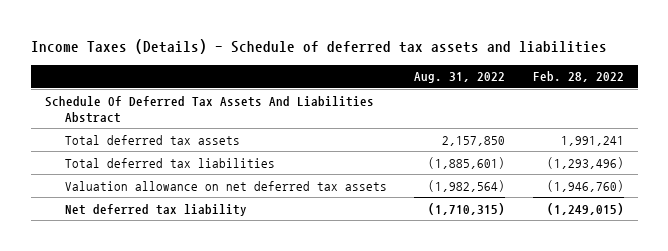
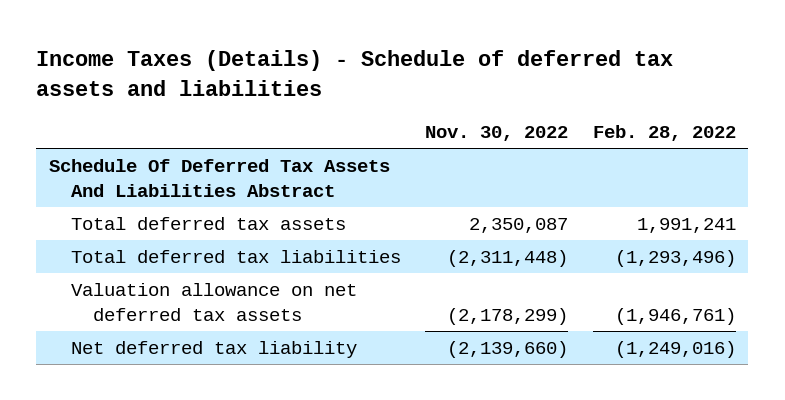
[414,72,506,84] Aug. 31, 2022 -> none
none -> [425,126,569,142] Nov. 30, 2022
[546,179,624,192] (1,946,760) -> [615,307,737,325] (1,946,761)
[546,202,624,215] (1,249,015) -> [615,341,737,359] (1,249,016)

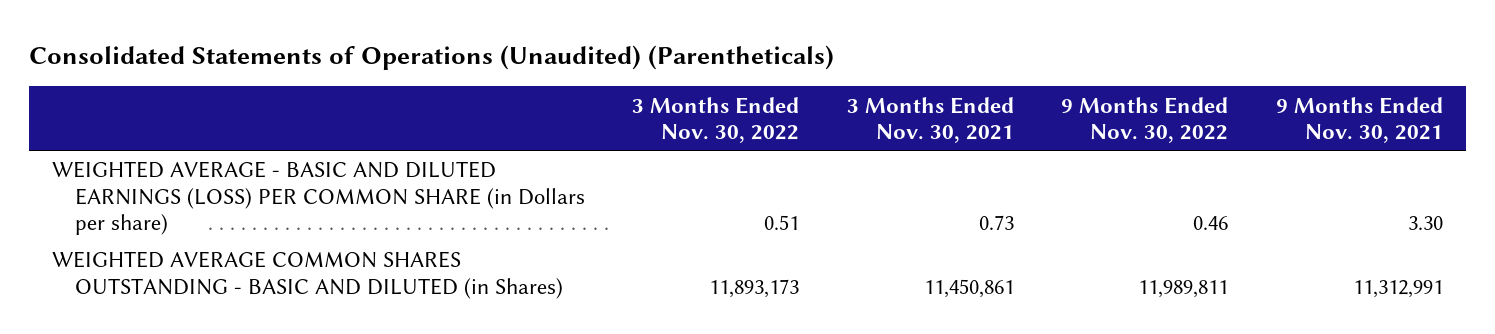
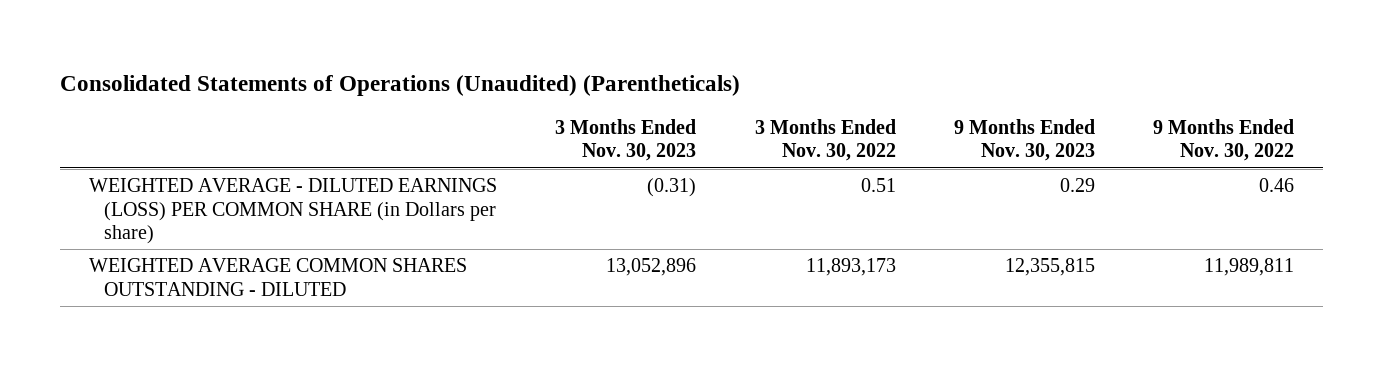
[846,96,1014,143] 3 Months Ended Nov. 30, 2021 -> none
[1275,96,1443,143] 9 Months Ended Nov. 30, 2021 -> none
none -> [555,119,697,162] 3 Months Ended Nov. 30, 2023
none -> [953,119,1095,162] 9 Months Ended Nov. 30, 2023
[52,161,585,235] WEIGHTED AVERAGE - BASIC AND DILUTED EARNINGS (LOSS) PER COMMON SHARE (in Dollars per share) -> [89,178,498,244] WEIGHTED AVERAGE - DILUTED EARNINGS (LOSS) PER COMMON SHARE (in Dollars per share)
[52,251,563,299] WEIGHTED AVERAGE COMMON SHARES OUTSTANDING - BASIC AND DILUTED (in Shares) -> [89,258,468,296] WEIGHTED AVERAGE COMMON SHARES OUTSTANDING - DILUTED

